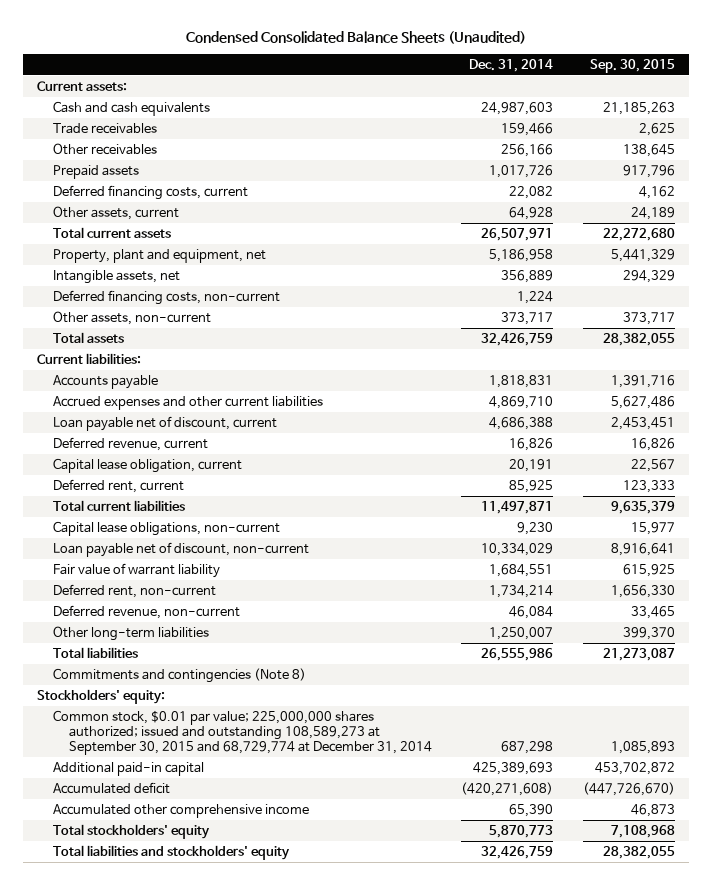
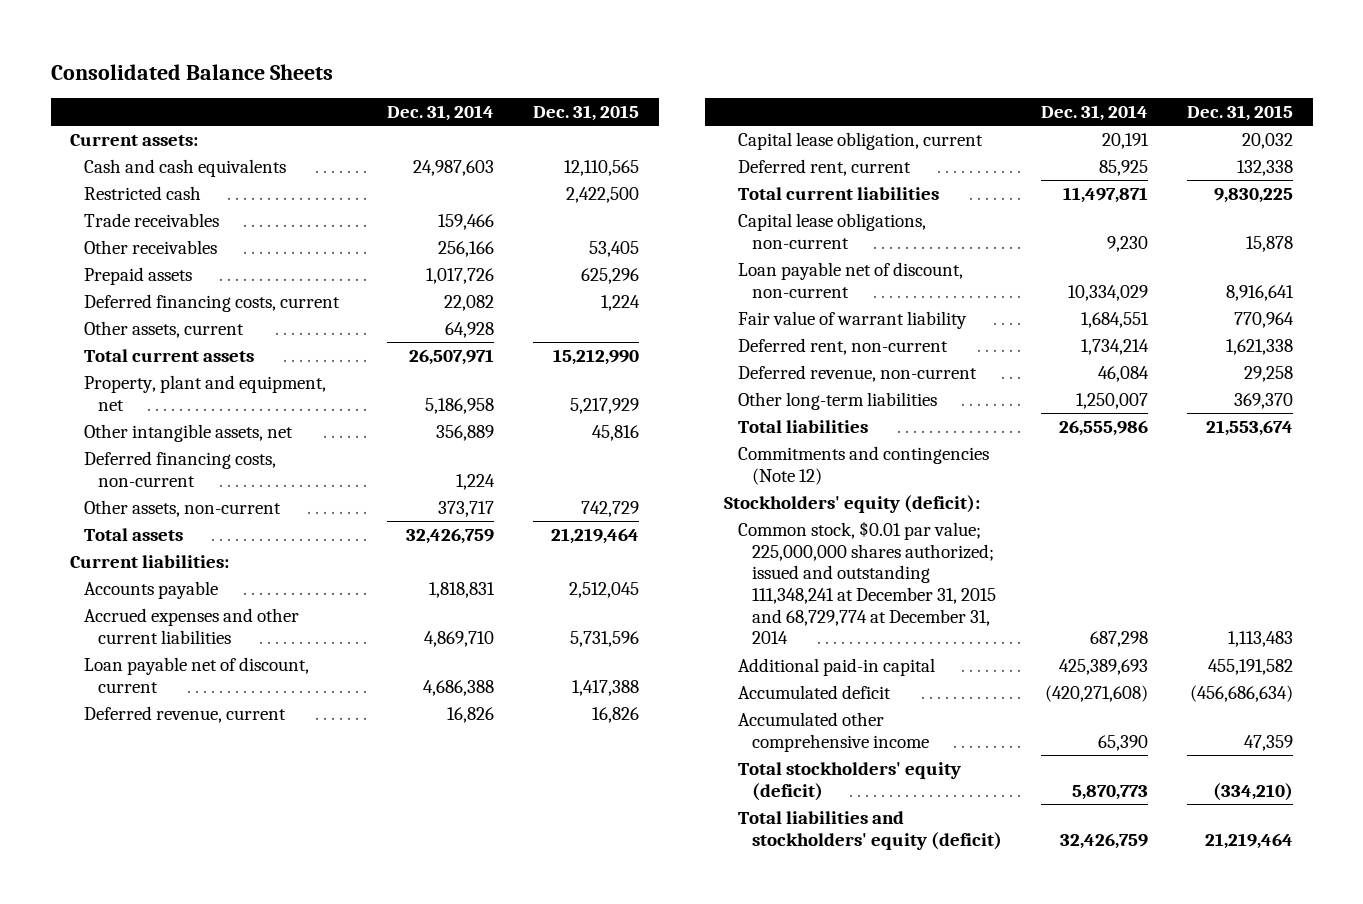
[185,30,526,44] Condensed Consolidated Balance Sheets (Unaudited) -> [50,63,333,80] Consolidated Balance Sheets
[589,58,675,73] Sep. 30, 2015 -> none
none -> [533,104,640,121] Dec. 31, 2015
none -> [84,185,202,200] Restricted cash
[53,269,181,284] Intangible assets, net -> [84,423,294,442] Other intangible assets, net
[53,667,307,683] Commitments and contingencies (Note 8) -> [738,445,990,485] Commitments and contingencies (Note 12)
[37,688,166,704] Stockholders' equity: -> [724,494,981,513] Stockholders' equity (deficit):
[53,709,433,755] Common stock, $0.01 par value; 225,000,000 shares authorized; issued and outstanding 108,589,273 at September 30, 2015 and 68,729,774 at December 31, 2014 -> [738,520,996,645] Common stock, $0.01 par value; 225,000,000 shares authorized; issued and outstanding 111,348,241 at December 31, 2015 and 68,729,774 at December 31, 2014
[53,823,211,839] Total stockholders' equity -> [738,761,962,801] Total stockholders' equity (deficit)
[53,844,291,860] Total liabilities and stockholders' equity -> [738,810,1002,850] Total liabilities and stockholders' equity (deficit)

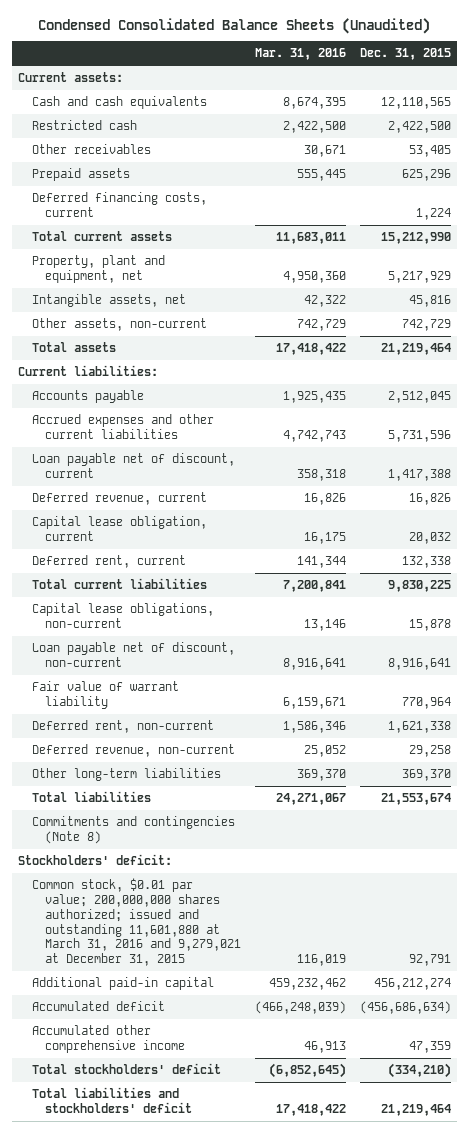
[50,63,333,80] Consolidated Balance Sheets -> [38,17,431,34] Condensed Consolidated Balance Sheets (Unaudited)
[386,104,494,121] Dec. 31, 2014 -> none
none -> [254,48,346,61] Mar. 31, 2016
[84,212,220,227] Trade receivables -> none
[84,320,245,338] Other assets, current -> none
[84,450,277,487] Deferred financing costs, non-current -> none
[84,423,294,442] Other intangible assets, net -> [31,294,186,308] Intangible assets, net
[738,445,990,485] Commitments and contingencies (Note 12) -> [31,816,235,844] Commitments and contingencies (Note 8)
[724,494,981,513] Stockholders' equity (deficit): -> [18,854,173,866] Stockholders' deficit:
[738,520,996,645] Common stock, $0.01 par value; 225,000,000 shares authorized; issued and outstanding 111,348,241 at December 31, 2015 and 68,729,774 at December 31, 2014 -> [31,878,242,967] Common stock, $0.01 par value; 200,000,000 shares authorized; issued and outstanding 11,601,880 at March 31, 2016 and 9,279,021 at December 31, 2015
[1228,631,1294,648] 1,113,483 -> [408,954,451,967] 92,791
[1208,658,1294,675] 455,191,582 -> [373,978,451,991] 456,212,274
[738,761,962,801] Total stockholders' equity (deficit) -> [31,1063,221,1075] Total stockholders' deficit
[738,810,1002,850] Total liabilities and stockholders' equity (deficit) -> [31,1087,193,1113] Total liabilities and stockholders' deficit

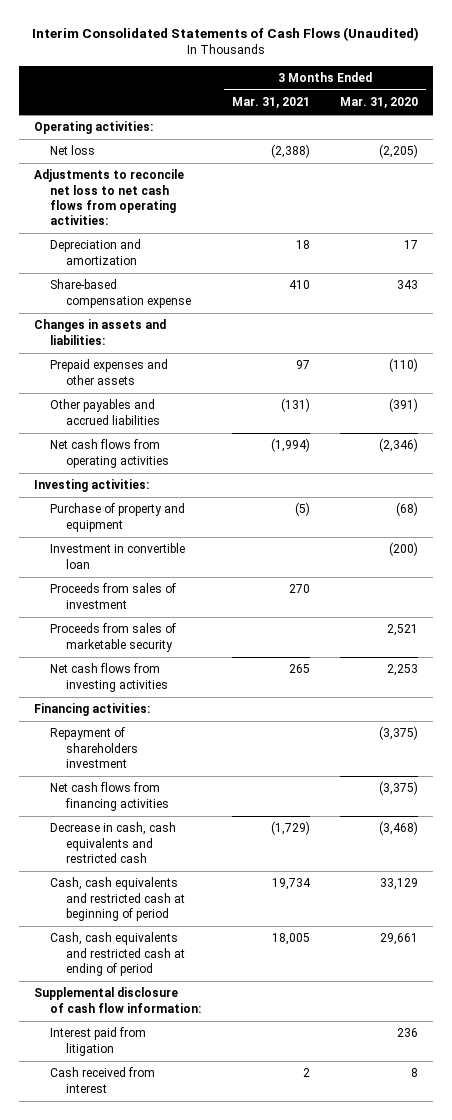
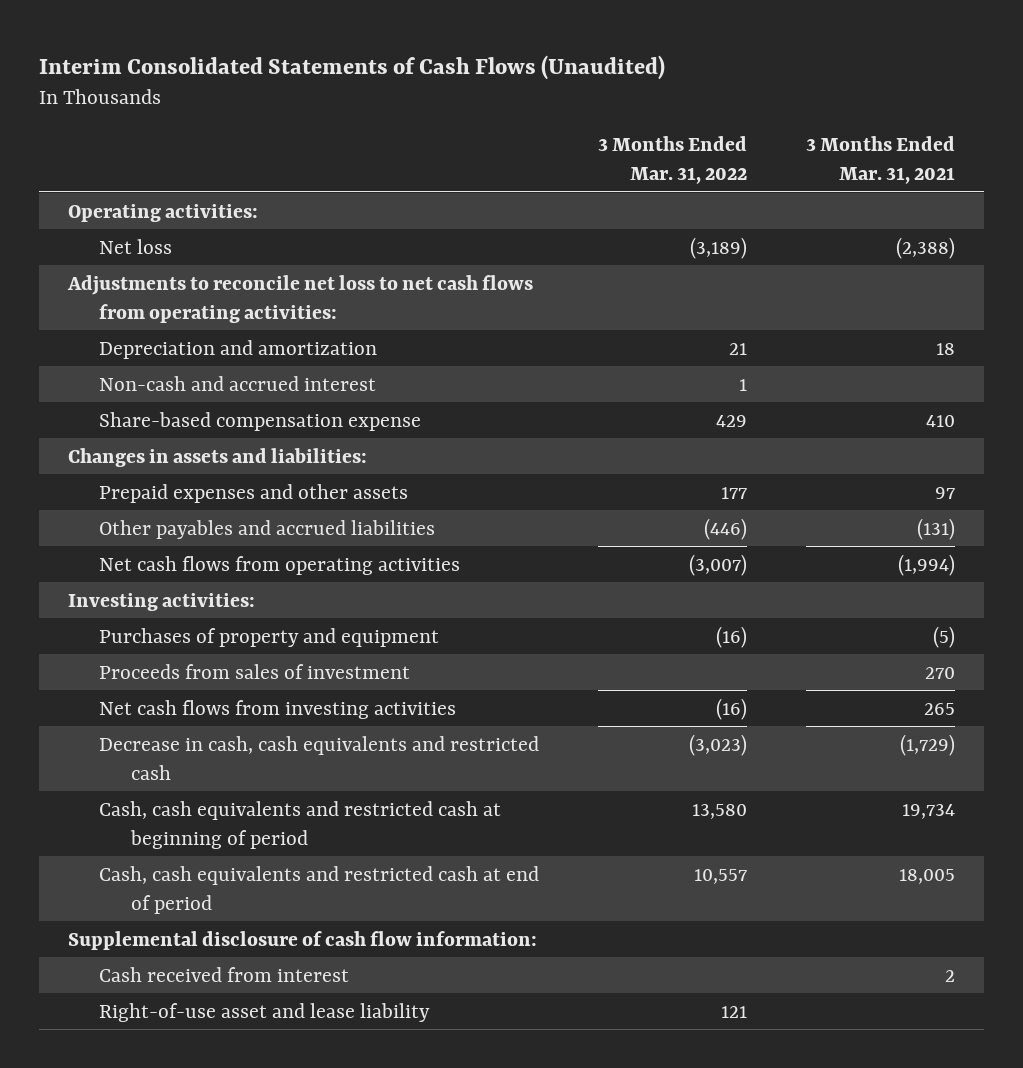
[340,97,419,109] Mar. 31, 2020 -> none
none -> [598,136,748,185] 3 Months Ended Mar. 31, 2022
none -> [99,375,377,391] Non-cash and accrued interest
[50,543,186,569] Investment in convertible loan -> none
[50,503,186,532] Purchase of property and equipment -> [99,627,440,647] Purchases of property and equipment
[50,623,177,652] Proceeds from sales of marketable security -> none
[34,703,151,717] Financing activities: -> none
[50,727,138,768] Repayment of shareholders investment -> none
[50,782,169,811] Net cash flows from financing activities -> none
[50,932,185,976] Cash, cash equivalents and restricted cash at ending of period -> [99,865,540,914] Cash, cash equivalents and restricted cash at end of period
[50,1027,147,1056] Interest paid from litigation -> none
none -> [99,1002,431,1022] Right-of-use asset and lease liability

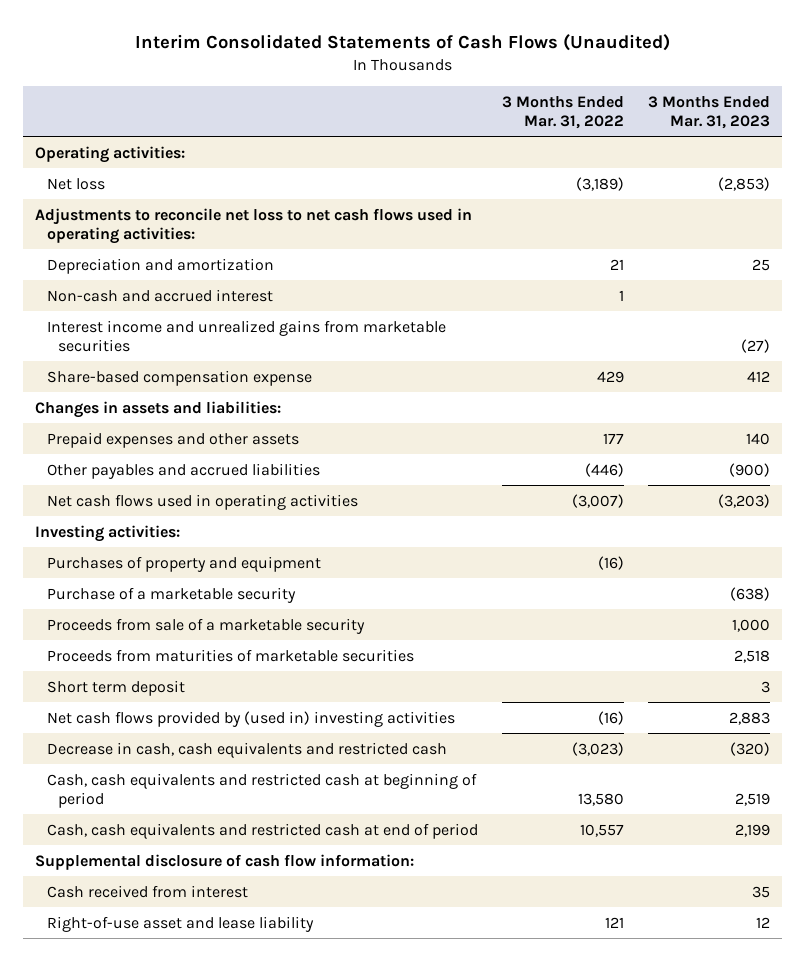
[805,136,955,185] 3 Months Ended Mar. 31, 2021 -> none
none -> [648,95,771,129] 3 Months Ended Mar. 31, 2023
[66,274,533,323] Adjustments to reconcile net loss to net cash flows from operating activities: -> [35,207,473,244] Adjustments to reconcile net loss to net cash flows used in operating activities:
none -> [46,319,446,352] Interest income and unrealized gains from marketable securities
[99,555,461,575] Net cash flows from operating activities -> [46,493,358,510] Net cash flows used in operating activities
[99,663,411,679] Proceeds from sales of investment -> none
none -> [46,586,296,603] Purchase of a marketable security
none -> [46,617,365,634] Proceeds from sale of a marketable security
none -> [46,648,414,662] Proceeds from maturities of marketable securities
none -> [46,679,185,696] Short term deposit
[99,699,457,719] Net cash flows from investing activities -> [46,710,455,727] Net cash flows provided by (used in) investing activities

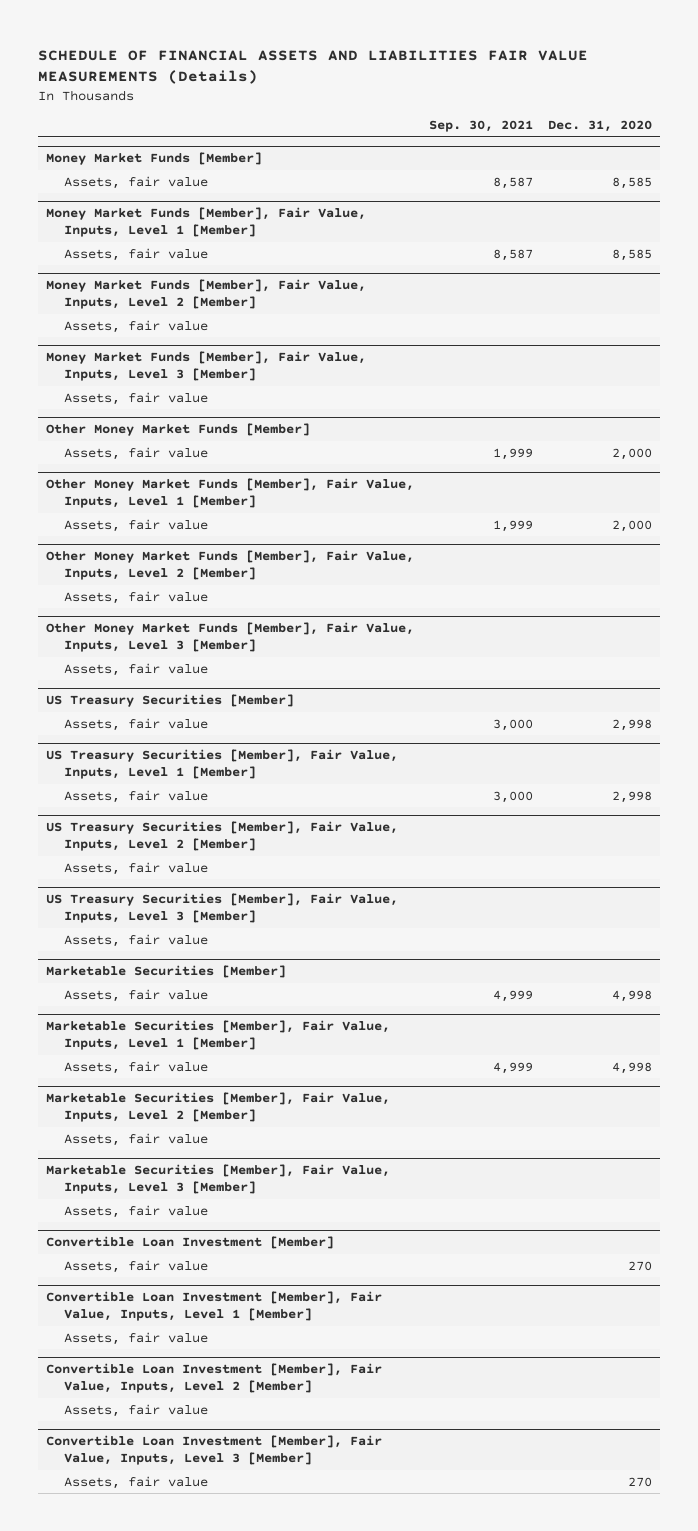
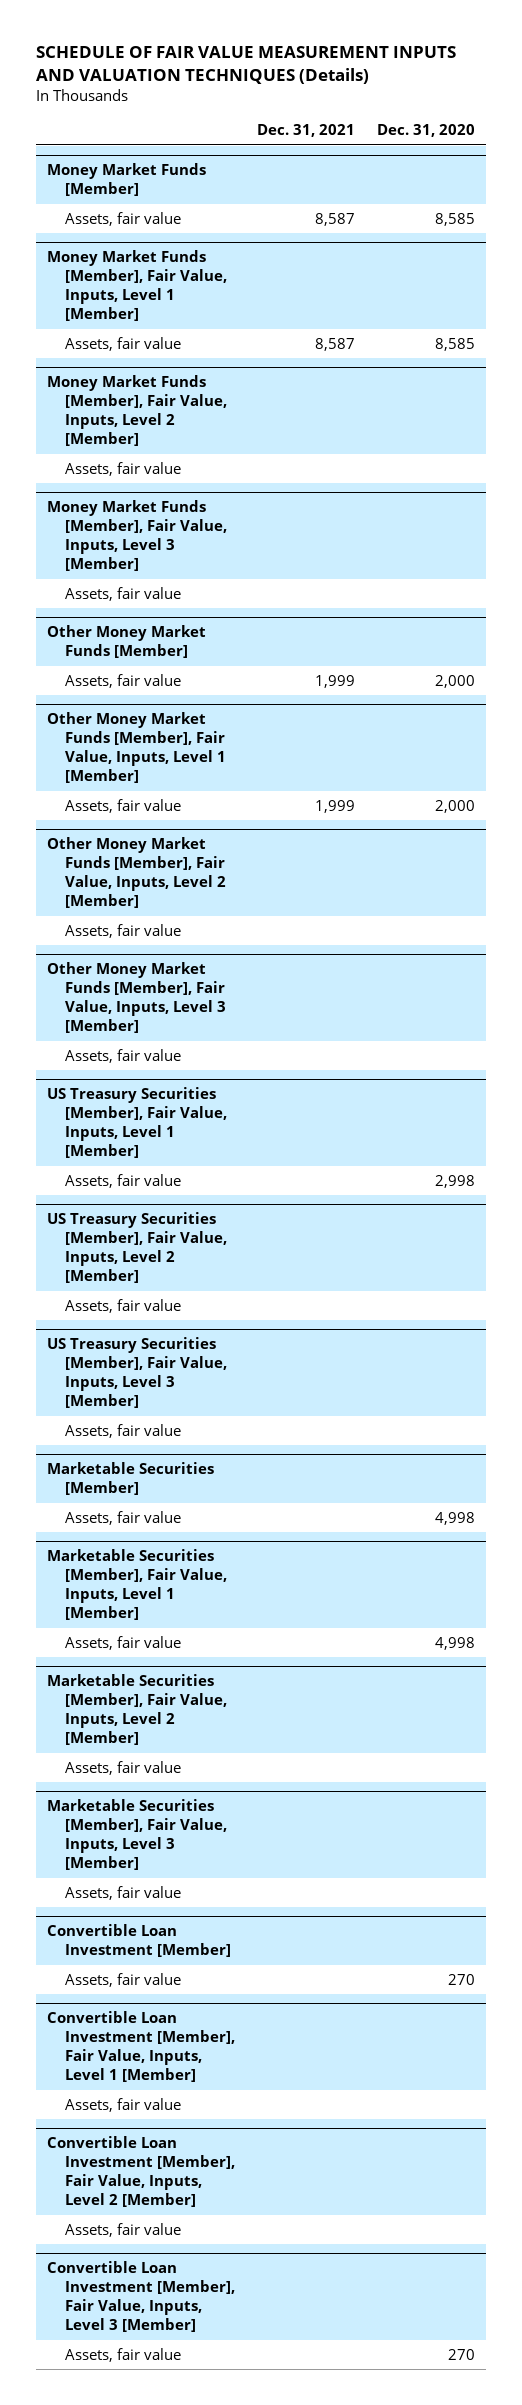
[38,49,589,85] SCHEDULE OF FINANCIAL ASSETS AND LIABILITIES FAIR VALUE MEASUREMENTS (Details) -> [35,46,456,84] SCHEDULE OF FAIR VALUE MEASUREMENT INPUTS AND VALUATION TECHNIQUES (Details)
[429,120,534,133] Sep. 30, 2021 -> none
none -> [257,124,356,138] Dec. 31, 2021
[45,694,294,708] US Treasury Securities [Member] -> none
[64,717,209,731] Assets, fair value -> none

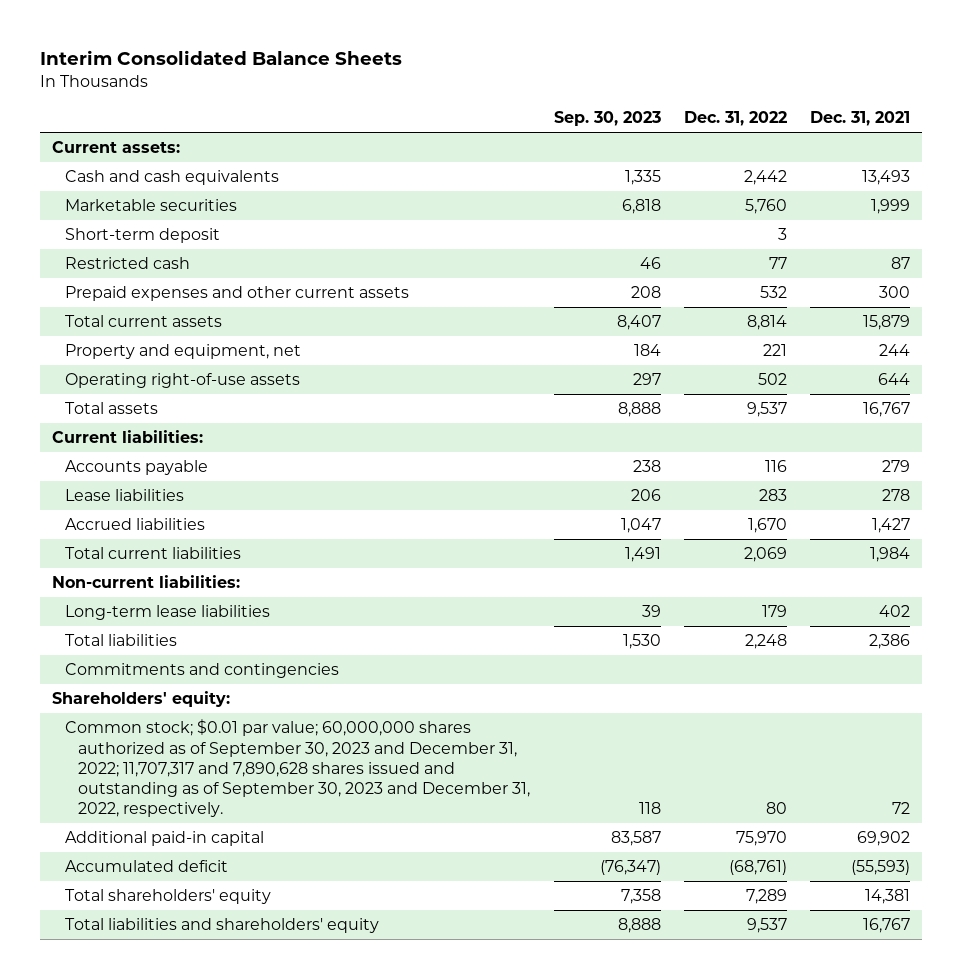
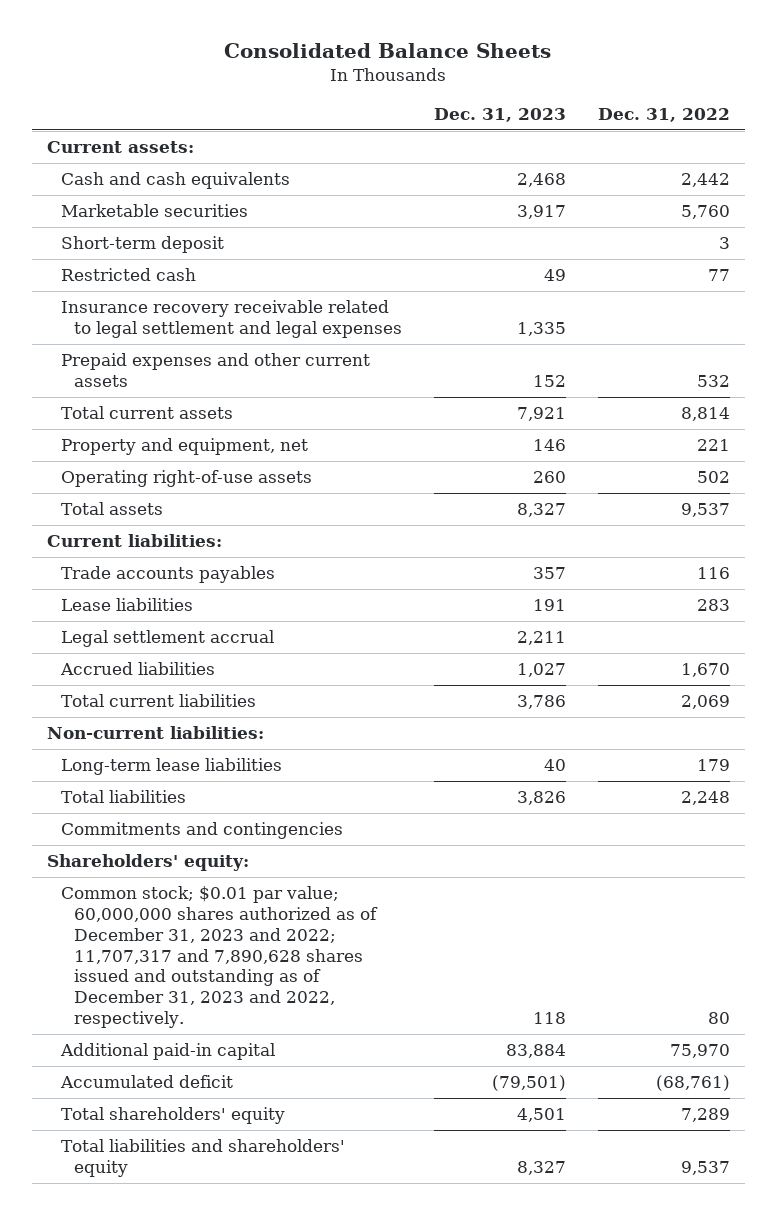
[40,49,403,65] Interim Consolidated Balance Sheets -> [224,42,552,58] Consolidated Balance Sheets
[553,111,661,127] Sep. 30, 2023 -> none
[810,111,911,127] Dec. 31, 2021 -> none
none -> [433,108,566,123] Dec. 31, 2023
none -> [60,300,402,338] Insurance recovery receivable related to legal settlement and legal expenses
[64,460,208,476] Accounts payable -> [60,566,275,584] Trade accounts payables
none -> [60,630,274,648] Legal settlement accrual
[64,719,531,818] Common stock; $0.01 par value; 60,000,000 shares authorized as of September 30, 2023 and December 31, 2022; 11,707,317 and 7,890,628 shares issued and outstanding as of September 30, 2023 and December 31, 2022, respectively. -> [60,886,378,1028] Common stock; $0.01 par value; 60,000,000 shares authorized as of December 31, 2023 and 2022; 11,707,317 and 7,890,628 shares issued and outstanding as of December 31, 2023 and 2022, respectively.

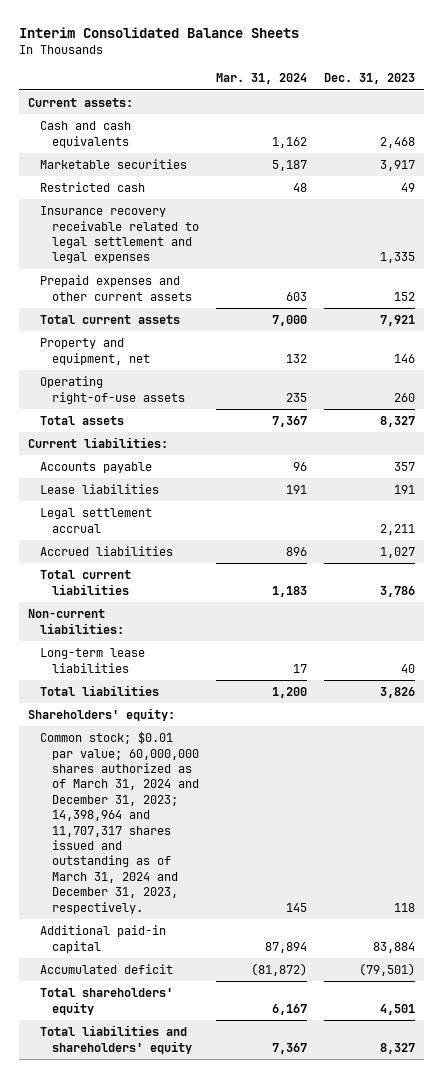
[224,42,552,58] Consolidated Balance Sheets -> [18,26,299,38] Interim Consolidated Balance Sheets
[597,108,730,123] Dec. 31, 2022 -> none
none -> [215,73,307,85] Mar. 31, 2024
[60,236,224,254] Short-term deposit -> none
[60,566,275,584] Trade accounts payables -> [39,462,152,474] Accounts payable
[60,822,343,840] Commitments and contingencies -> none
[60,886,378,1028] Common stock; $0.01 par value; 60,000,000 shares authorized as of December 31, 2023 and 2022; 11,707,317 and 7,890,628 shares issued and outstanding as of December 31, 2023 and 2022, respectively. -> [39,731,199,914] Common stock; $0.01 par value; 60,000,000 shares authorized as of March 31, 2024 and December 31, 2023; 14,398,964 and 11,707,317 shares issued and outstanding as of March 31, 2024 and December 31, 2023, respectively.

